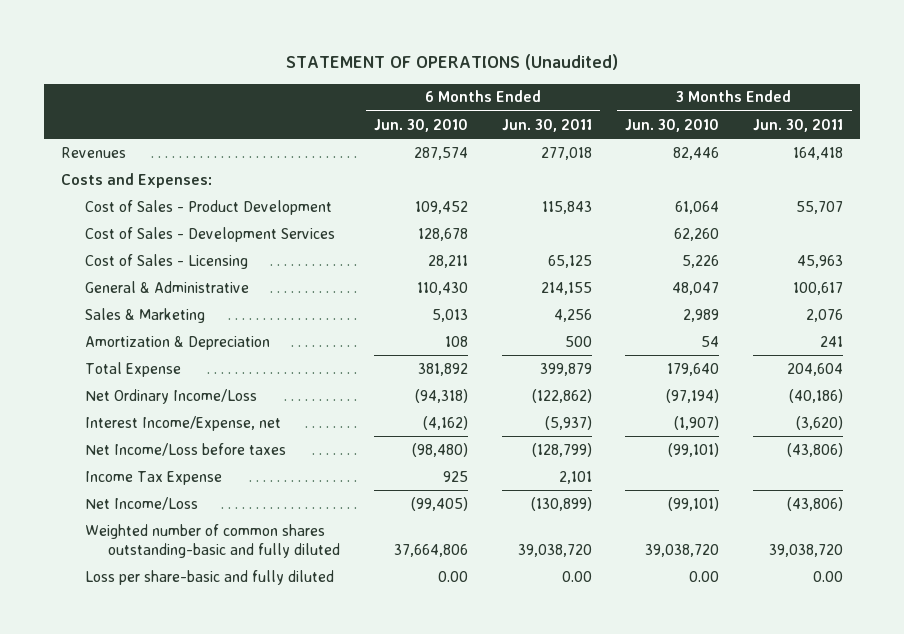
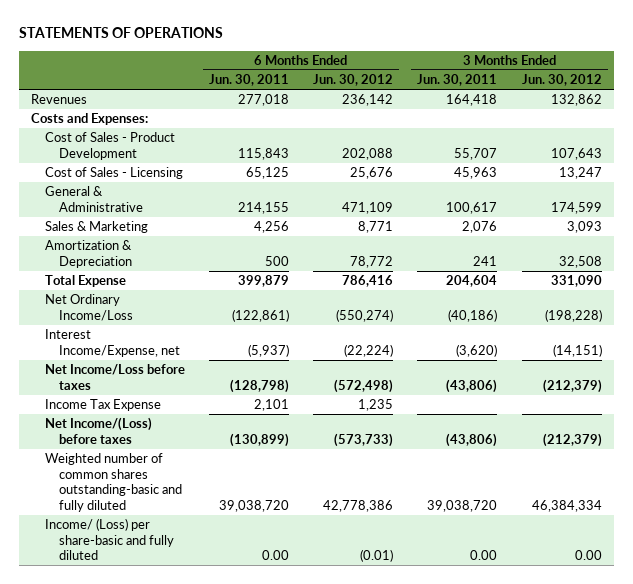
[286,54,619,71] STATEMENT OF OPERATIONS (Unaudited) -> [19,27,224,39] STATEMENTS OF OPERATIONS
[373,118,468,132] Jun. 30, 2010 -> none
[625,118,720,132] Jun. 30, 2010 -> none
none -> [313,73,394,86] Jun. 30, 2012
none -> [521,73,602,86] Jun. 30, 2012
[84,226,335,242] Cost of Sales - Development Services -> none
[531,388,592,403] (122,862) -> [232,308,290,322] (122,861)
[531,442,592,457] (128,799) -> [230,378,290,393] (128,798)
[84,496,198,510] Net Income/Loss -> [45,417,153,444] Net Income/(Loss) before taxes
[84,569,334,585] Loss per share-basic and fully diluted -> [45,518,175,561] Income/ (Loss) per share-basic and fully diluted

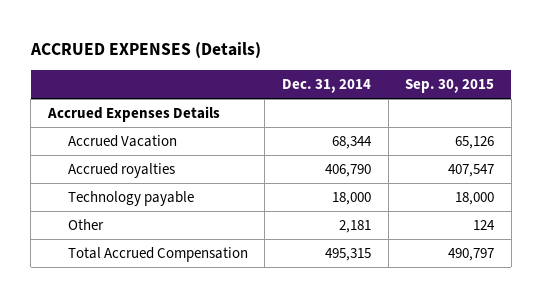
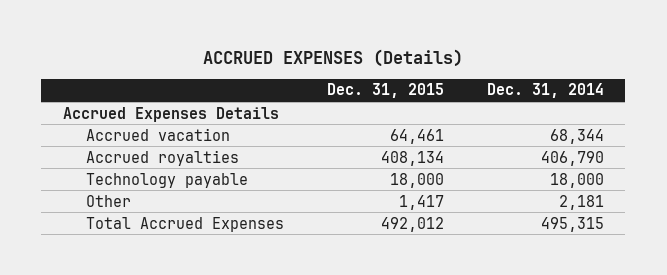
[405,78,495,93] Sep. 30, 2015 -> none
none -> [326,83,444,99] Dec. 31, 2015
[67,135,177,148] Accrued Vacation -> [85,127,230,141] Accrued vacation
[67,247,248,263] Total Accrued Compensation -> [85,216,284,232] Total Accrued Expenses

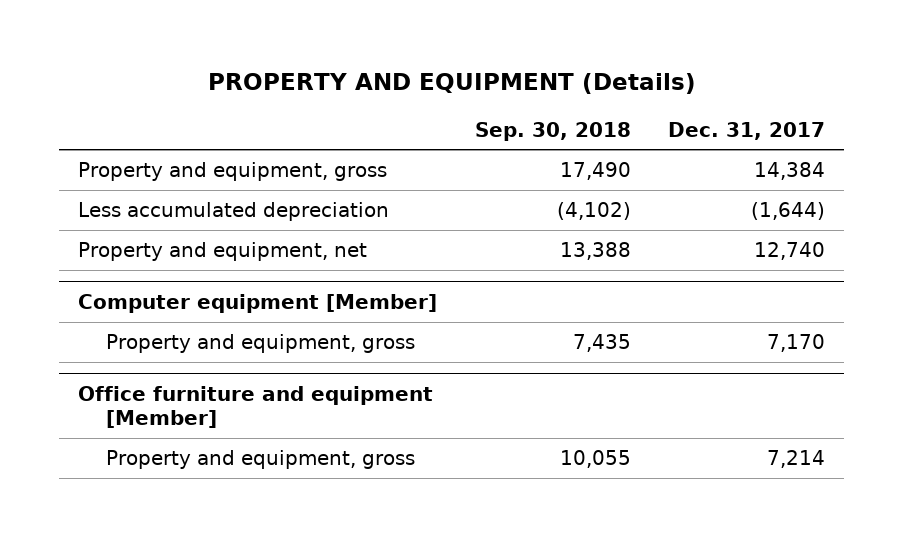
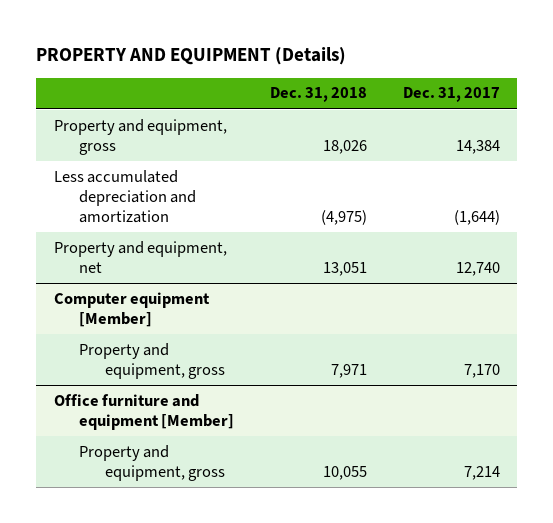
[474,121,631,141] Sep. 30, 2018 -> none
none -> [270,87,368,103] Dec. 31, 2018
[77,202,389,222] Less accumulated depreciation -> [53,169,197,224] Less accumulated depreciation and amortization

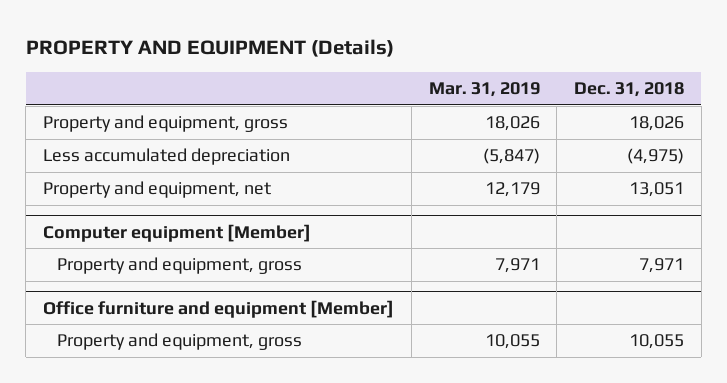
[402,87,500,103] Dec. 31, 2017 -> none
none -> [428,82,540,98] Mar. 31, 2019
[53,169,197,224] Less accumulated depreciation and amortization -> [43,148,291,166] Less accumulated depreciation

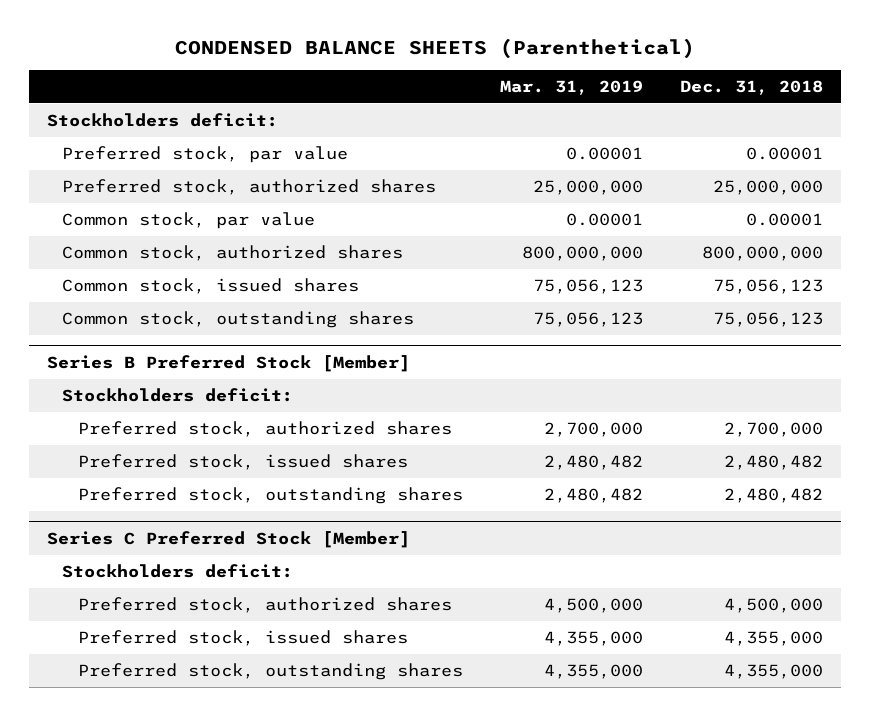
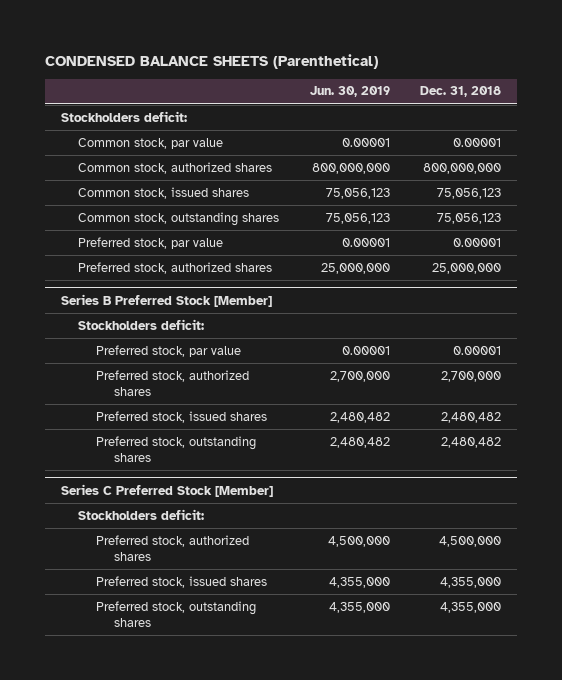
[499,79,643,95] Mar. 31, 2019 -> none
none -> [309,86,390,98] Jun. 30, 2019
[62,146,349,164] Preferred stock, par value -> [78,236,224,249] Preferred stock, par value
[62,179,437,196] Preferred stock, authorized shares -> [78,261,273,274] Preferred stock, authorized shares
none -> [96,344,242,357] Preferred stock, par value

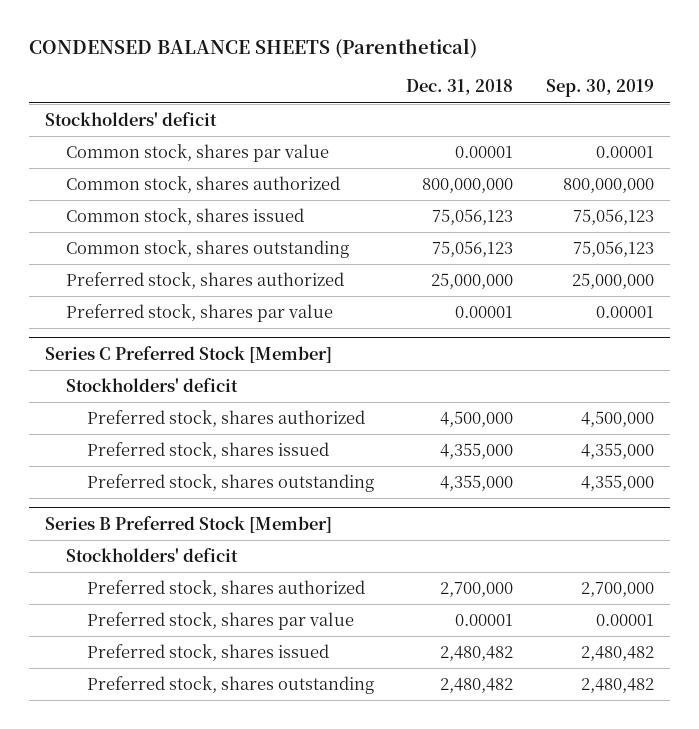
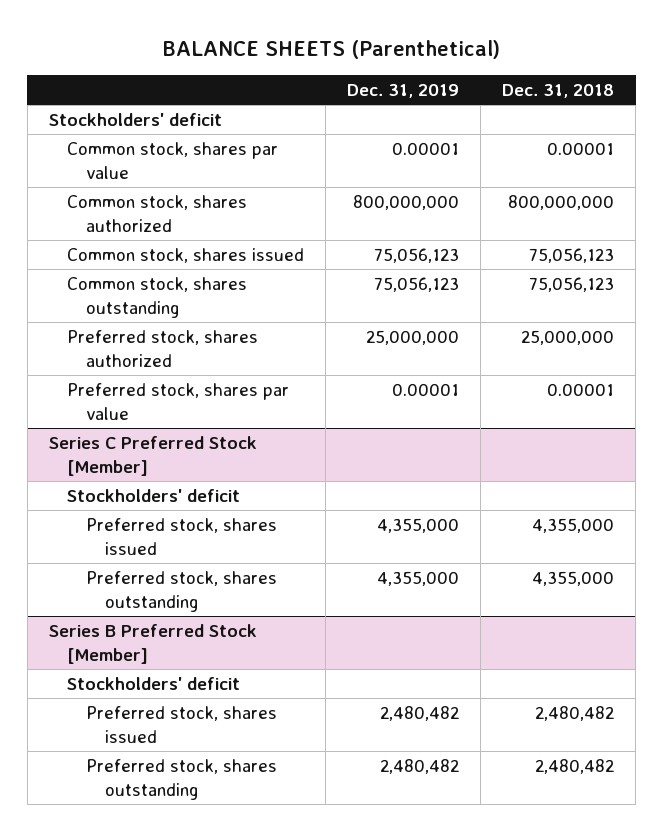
[28,38,477,59] CONDENSED BALANCE SHEETS (Parenthetical) -> [162,40,500,60] BALANCE SHEETS (Parenthetical)
[545,79,654,98] Sep. 30, 2019 -> none
none -> [347,84,460,99] Dec. 31, 2019
[87,409,366,427] Preferred stock, shares authorized -> none
[87,579,366,597] Preferred stock, shares authorized -> none
[87,611,355,630] Preferred stock, shares par value -> none

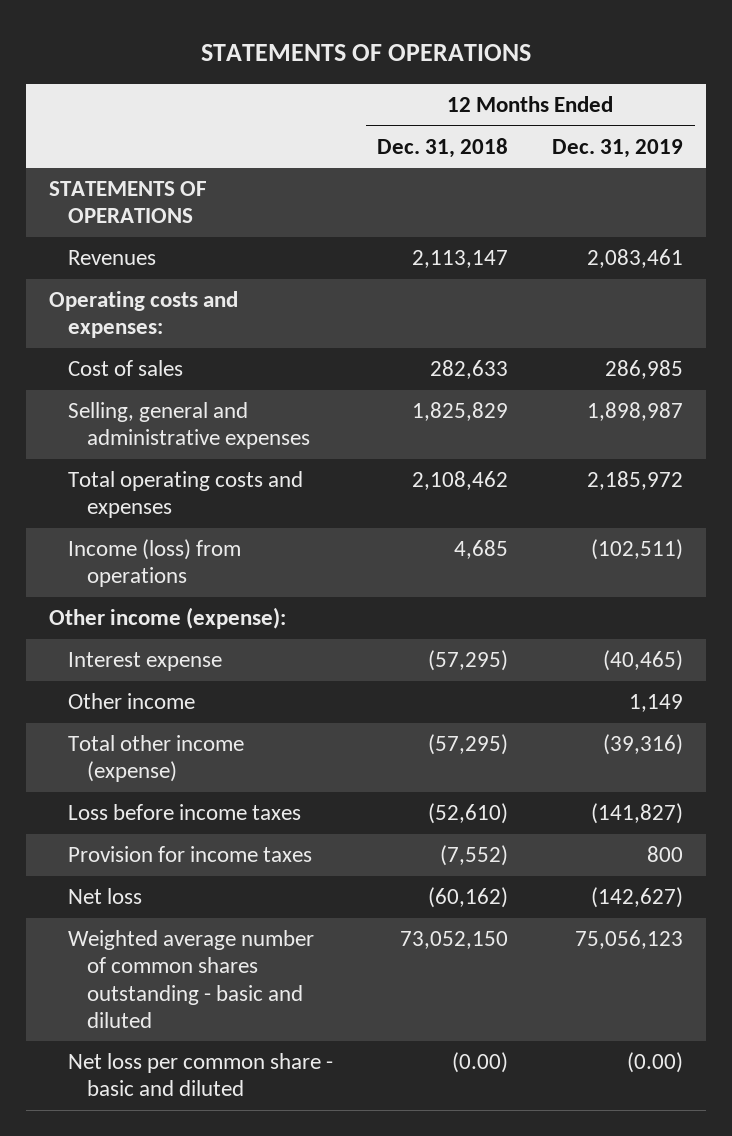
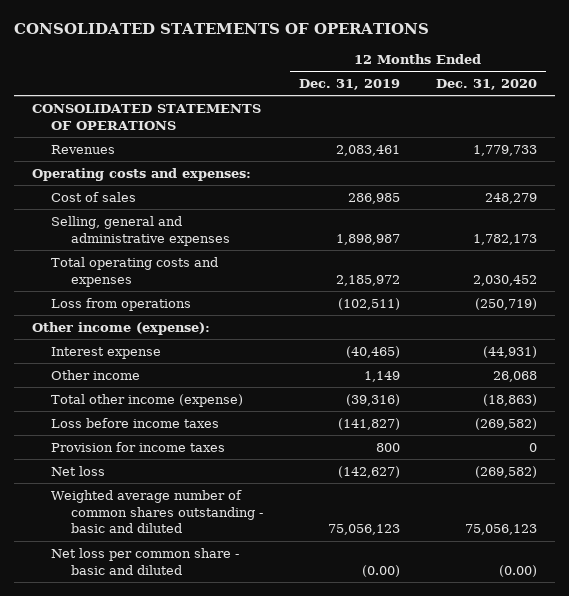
[200,44,531,62] STATEMENTS OF OPERATIONS -> [13,22,429,34] CONSOLIDATED STATEMENTS OF OPERATIONS
[377,137,509,158] Dec. 31, 2018 -> none
none -> [435,79,537,91] Dec. 31, 2020
[48,181,207,224] STATEMENTS OF OPERATIONS -> [31,103,261,130] CONSOLIDATED STATEMENTS OF OPERATIONS
[67,539,241,588] Income (loss) from operations -> [51,297,192,311] Loss from operations

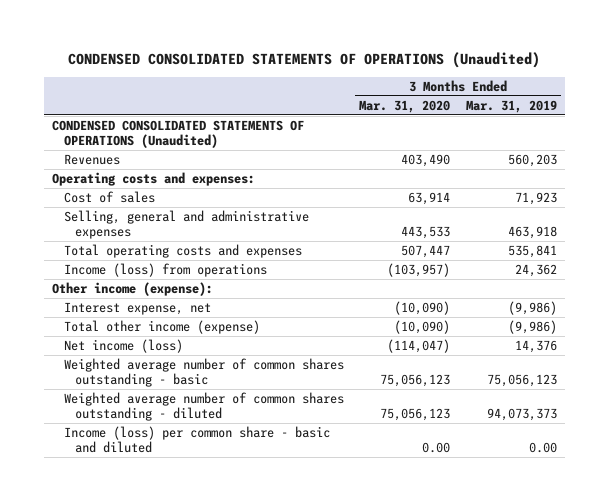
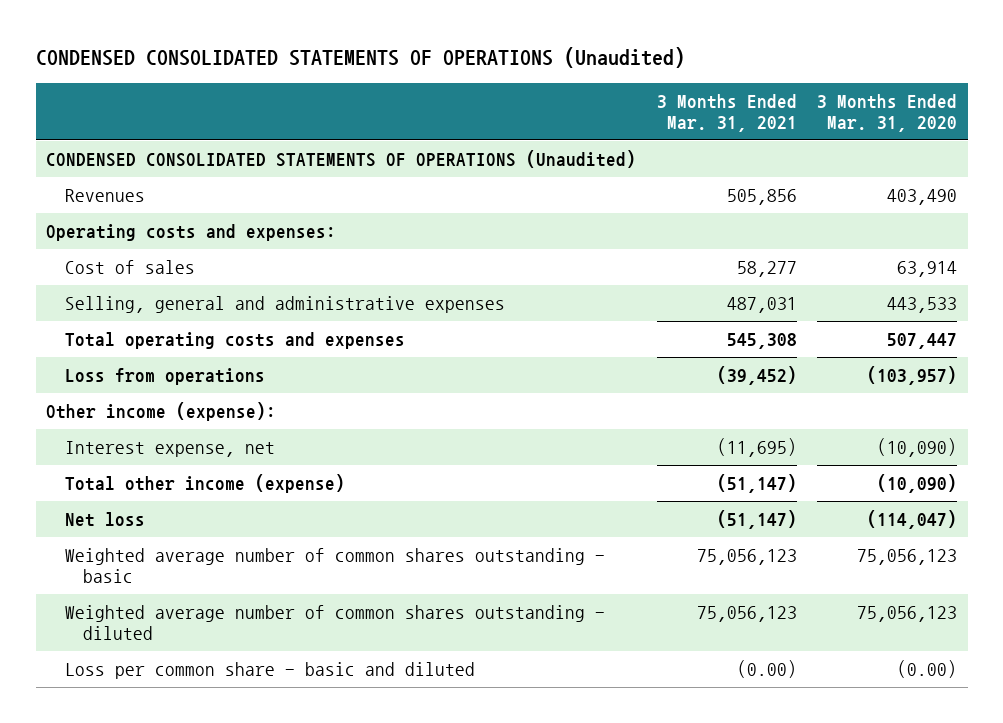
[465,99,557,113] Mar. 31, 2019 -> none
none -> [656,93,797,132] 3 Months Ended Mar. 31, 2021
[63,262,267,277] Income (loss) from operations -> [64,367,265,385] Loss from operations
[63,338,183,353] Net income (loss) -> [64,511,145,527] Net loss
[63,425,330,453] Income (loss) per common share - basic and diluted -> [64,661,475,679] Loss per common share - basic and diluted
[422,441,451,453] 0.00 -> [897,659,958,678] (0.00)

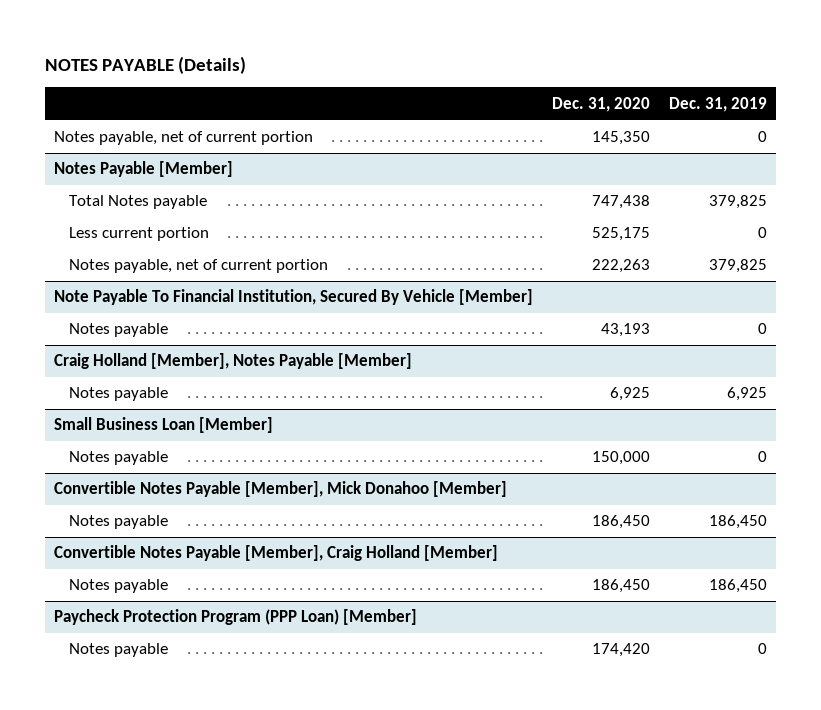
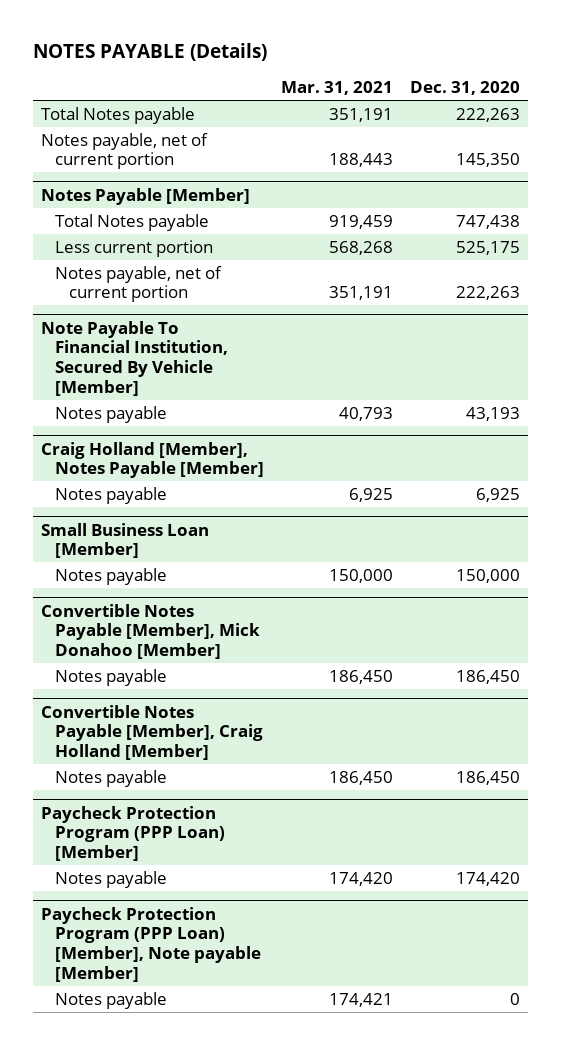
[668,96,767,112] Dec. 31, 2019 -> none
none -> [280,81,393,96] Mar. 31, 2021
none -> [41,106,196,124] Total Notes payable
none -> [41,906,262,982] Paycheck Protection Program (PPP Loan) [Member], Note payable [Member]
none -> [55,991,168,1009] Notes payable

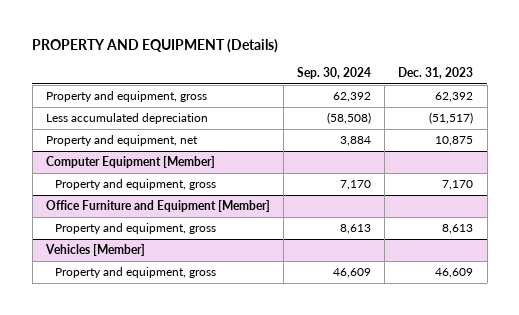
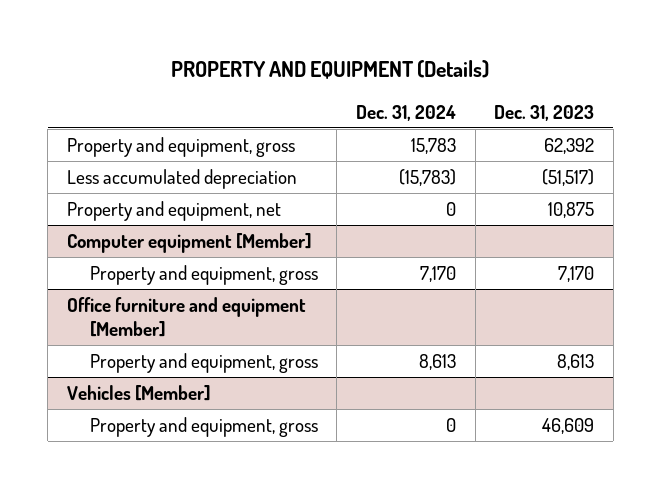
[297,67,372,80] Sep. 30, 2024 -> none
none -> [355,104,456,121] Dec. 31, 2024
[45,156,215,169] Computer Equipment [Member] -> [66,232,312,253] Computer equipment [Member]
[45,200,270,213] Office Furniture and Equipment [Member] -> [66,296,306,338] Office furniture and equipment [Member]

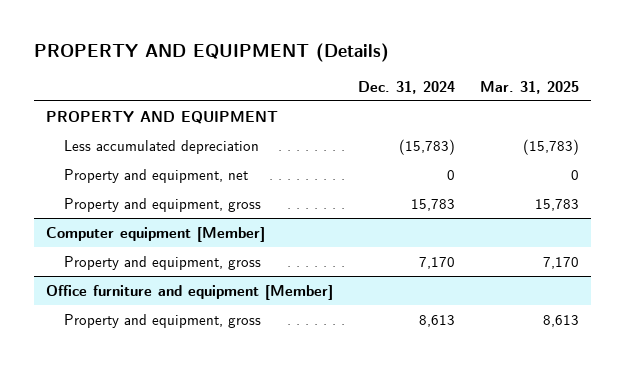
[494,104,595,121] Dec. 31, 2023 -> none
none -> [479,80,579,94] Mar. 31, 2025
none -> [46,110,279,124] PROPERTY AND EQUIPMENT
[66,136,295,157] Property and equipment, gross -> [64,197,262,212] Property and equipment, gross
[66,384,211,401] Vehicles [Member] -> none
[89,416,318,437] Property and equipment, gross -> none

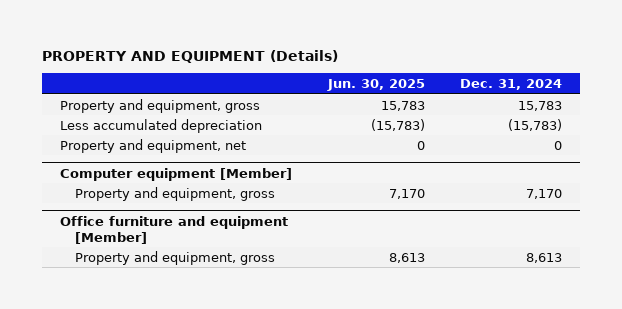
[479,80,579,94] Mar. 31, 2025 -> none
none -> [326,78,425,91] Jun. 30, 2025
[46,110,279,124] PROPERTY AND EQUIPMENT -> none
[64,197,262,212] Property and equipment, gross -> [59,98,260,113] Property and equipment, gross

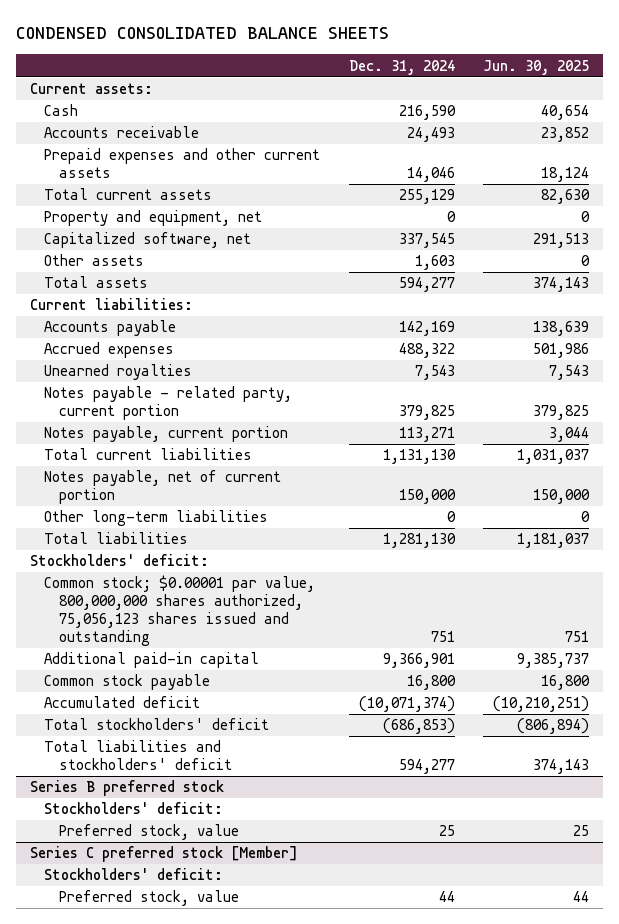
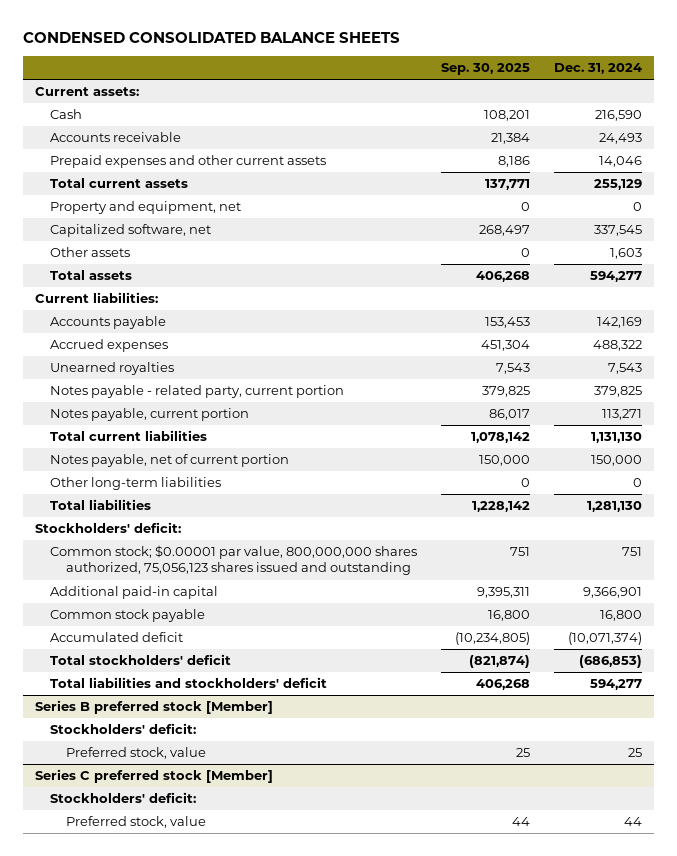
[483,59,590,75] Jun. 30, 2025 -> none
none -> [441,63,531,76] Sep. 30, 2025
[30,780,225,797] Series B preferred stock -> [34,700,273,715] Series B preferred stock [Member]

